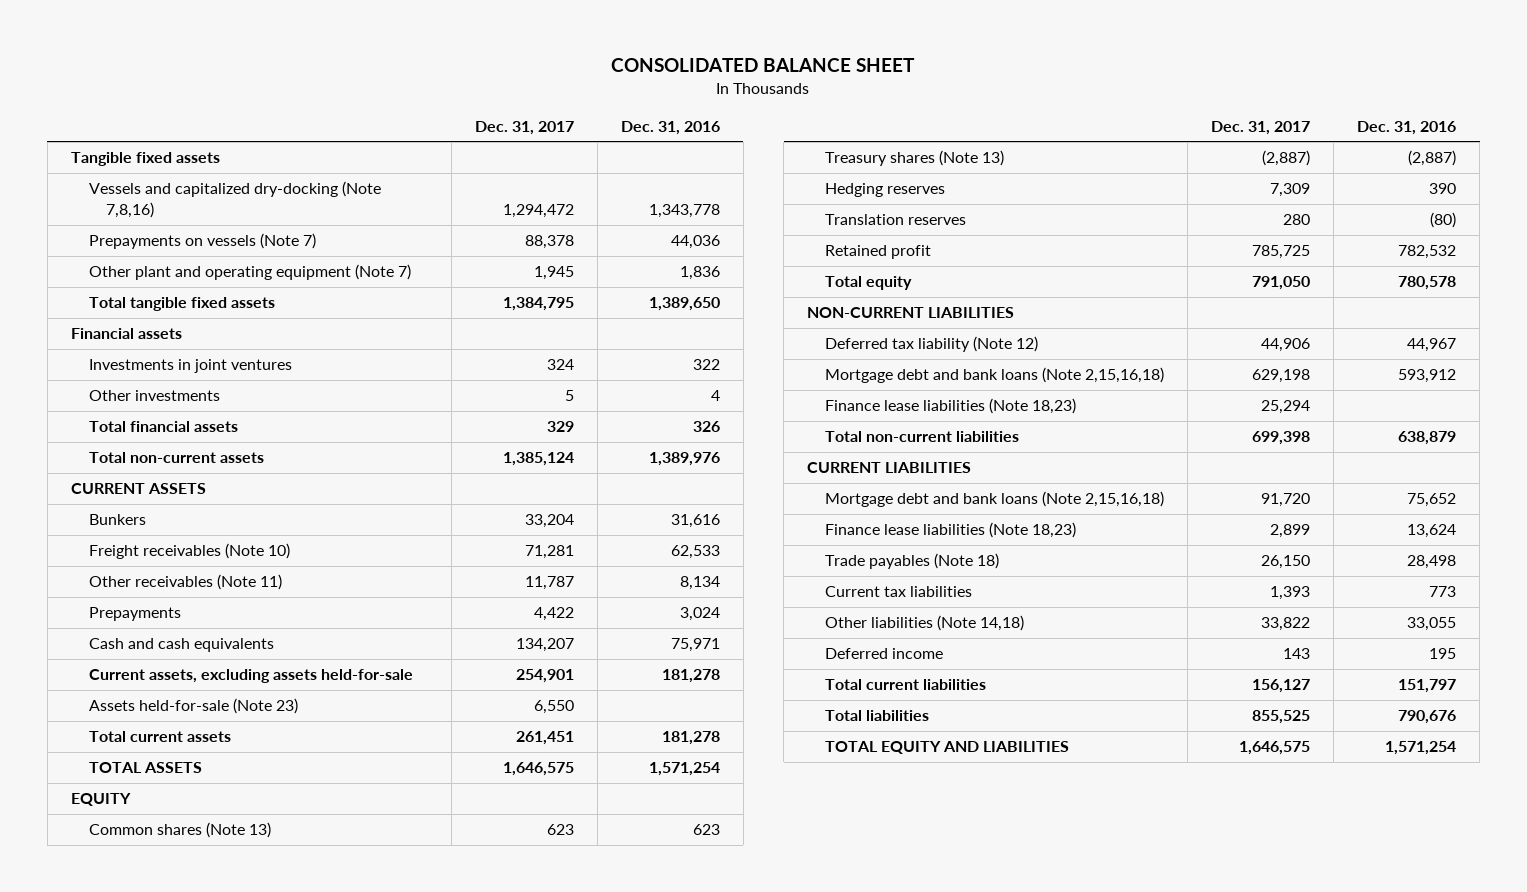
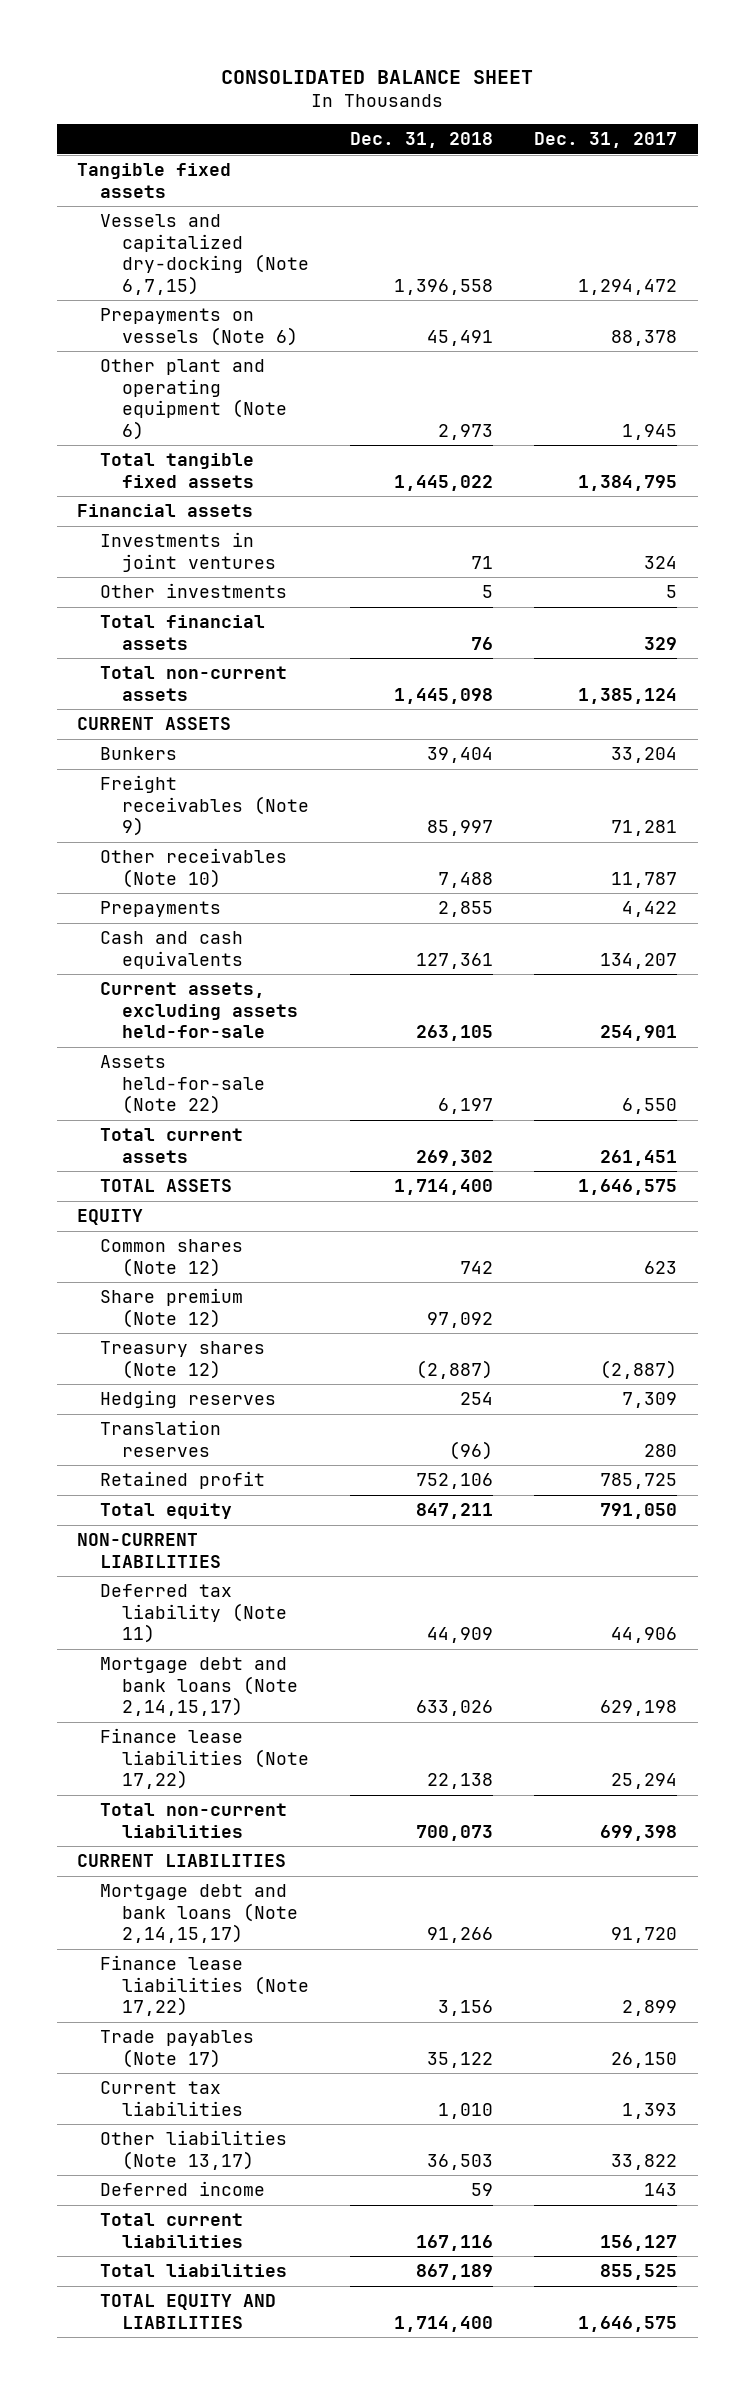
[620,120,720,135] Dec. 31, 2016 -> none
none -> [350,132,494,149] Dec. 31, 2018
[88,181,381,219] Vessels and capitalized dry-docking (Note 7,8,16) -> [99,214,310,295] Vessels and capitalized dry-docking (Note 6,7,15)
[88,233,316,250] Prepayments on vessels (Note 7) -> [99,308,299,346] Prepayments on vessels (Note 6)
[88,264,411,281] Other plant and operating equipment (Note 7) -> [99,359,288,440] Other plant and operating equipment (Note 6)
[88,543,290,560] Freight receivables (Note 10) -> [99,775,310,837] Freight receivables (Note 9)
[88,574,282,591] Other receivables (Note 11) -> [99,848,287,888] Other receivables (Note 10)
[88,698,298,715] Assets held-for-sale (Note 23) -> [99,1055,266,1115] Assets held-for-sale (Note 22)
[88,822,271,839] Common shares (Note 13) -> [99,1239,243,1277] Common shares (Note 12)
none -> [99,1288,243,1328] Share premium (Note 12)
[825,150,1005,167] Treasury shares (Note 13) -> [99,1341,265,1379] Treasury shares (Note 12)
[825,336,1039,353] Deferred tax liability (Note 12) -> [99,1584,288,1644] Deferred tax liability (Note 11)
[825,367,1165,384] Mortgage debt and bank loans (Note 2,15,16,18) -> [99,1657,299,1717] Mortgage debt and bank loans (Note 2,14,15,17)
[825,398,1077,415] Finance lease liabilities (Note 18,23) -> [99,1728,310,1790] Finance lease liabilities (Note 17,22)
[825,491,1165,508] Mortgage debt and bank loans (Note 2,15,16,18) -> [99,1884,299,1944] Mortgage debt and bank loans (Note 2,14,15,17)
[825,522,1077,539] Finance lease liabilities (Note 18,23) -> [99,1955,310,2017] Finance lease liabilities (Note 17,22)
[825,553,1000,570] Trade payables (Note 18) -> [99,2030,254,2068] Trade payables (Note 17)
[825,615,1025,632] Other liabilities (Note 14,18) -> [99,2130,287,2170] Other liabilities (Note 13,17)

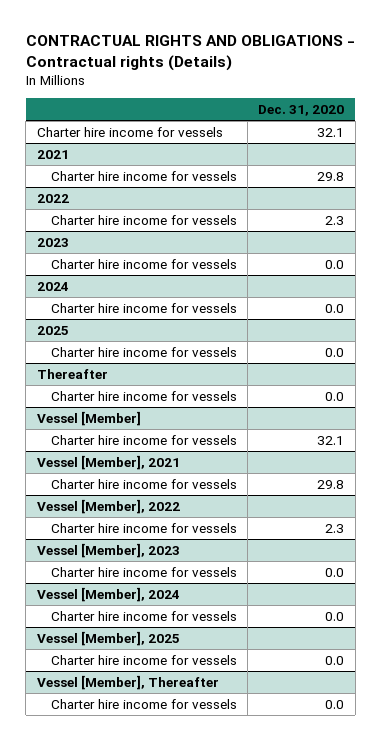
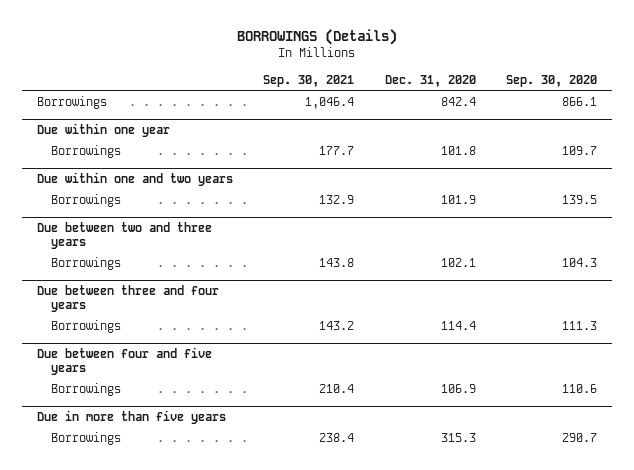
[25,35,355,71] CONTRACTUAL RIGHTS AND OBLIGATIONS - Contractual rights (Details) -> [236,28,397,45] BORROWINGS (Details)
none -> [263,75,355,88] Sep. 30, 2021
none -> [505,75,597,88] Sep. 30, 2020
[36,126,223,137] Charter hire income for vessels -> none
[50,170,237,181] Charter hire income for vessels -> none
[50,214,237,225] Charter hire income for vessels -> none
[50,258,237,269] Charter hire income for vessels -> none
[50,302,237,313] Charter hire income for vessels -> none
[50,346,237,357] Charter hire income for vessels -> none
[50,390,237,401] Charter hire income for vessels -> none
[36,410,141,426] Vessel [Member] -> none
[50,434,237,445] Charter hire income for vessels -> none
[36,454,180,470] Vessel [Member], 2021 -> none
[50,478,237,489] Charter hire income for vessels -> none
[36,498,180,514] Vessel [Member], 2022 -> none
[50,522,237,533] Charter hire income for vessels -> none
[36,542,180,558] Vessel [Member], 2023 -> none
[50,566,237,577] Charter hire income for vessels -> none
[36,586,180,602] Vessel [Member], 2024 -> none
[50,610,237,621] Charter hire income for vessels -> none
[36,630,180,646] Vessel [Member], 2025 -> none
[50,654,237,665] Charter hire income for vessels -> none
[36,674,219,690] Vessel [Member], Thereafter -> none
[50,698,237,709] Charter hire income for vessels -> none
none -> [37,95,108,109] Borrowings
[36,149,69,159] 2021 -> [37,122,171,137] Due within one year
none -> [51,144,122,158] Borrowings
[36,193,69,203] 2022 -> [37,171,234,186] Due within one and two years
none -> [51,193,122,207] Borrowings
[36,237,69,247] 2023 -> [37,221,213,250] Due between two and three years
none -> [51,256,122,270] Borrowings
[36,281,69,291] 2024 -> [37,284,220,313] Due between three and four years
none -> [51,319,122,333] Borrowings
[36,325,69,335] 2025 -> [37,346,213,376] Due between four and five years
none -> [51,382,122,396] Borrowings
[36,368,108,379] Thereafter -> [37,409,227,424] Due in more than five years
none -> [51,431,122,445] Borrowings

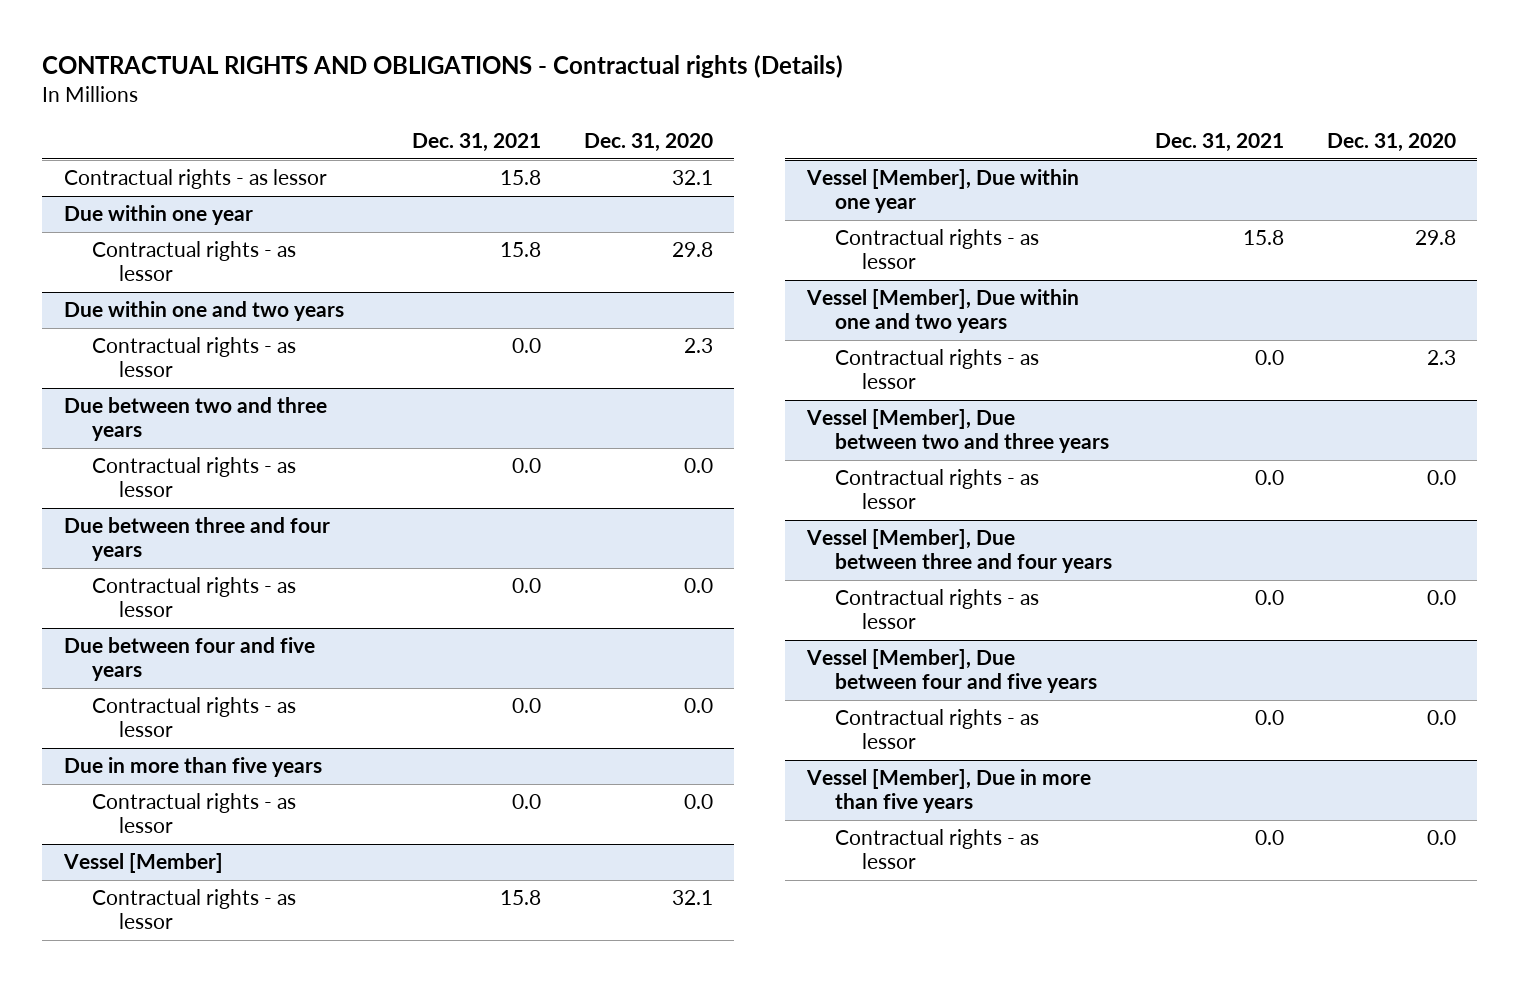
[236,28,397,45] BORROWINGS (Details) -> [42,55,844,79] CONTRACTUAL RIGHTS AND OBLIGATIONS - Contractual rights (Details)
[263,75,355,88] Sep. 30, 2021 -> none
[505,75,597,88] Sep. 30, 2020 -> none
none -> [411,133,541,153] Dec. 31, 2021
[37,95,108,109] Borrowings -> none
none -> [63,169,327,190] Contractual rights - as lessor
[51,144,122,158] Borrowings -> none
none -> [91,241,296,282] Contractual rights - as lessor
[51,193,122,207] Borrowings -> none
none -> [91,337,296,378] Contractual rights - as lessor
[51,256,122,270] Borrowings -> none
none -> [91,457,296,498] Contractual rights - as lessor
[51,319,122,333] Borrowings -> none
none -> [91,577,296,618] Contractual rights - as lessor
[51,382,122,396] Borrowings -> none
none -> [91,697,296,738] Contractual rights - as lessor
[51,431,122,445] Borrowings -> none
none -> [91,793,296,834] Contractual rights - as lessor
none -> [62,853,223,874] Vessel [Member]
none -> [91,889,296,930] Contractual rights - as lessor
none -> [805,169,1079,214] Vessel [Member], Due within one year
none -> [834,229,1039,270] Contractual rights - as lessor
none -> [805,289,1079,334] Vessel [Member], Due within one and two years
none -> [834,349,1039,390] Contractual rights - as lessor
none -> [805,409,1109,454] Vessel [Member], Due between two and three years
none -> [834,469,1039,510] Contractual rights - as lessor
none -> [805,529,1112,574] Vessel [Member], Due between three and four years
none -> [834,589,1039,630] Contractual rights - as lessor
none -> [805,649,1097,694] Vessel [Member], Due between four and five years
none -> [834,709,1039,750] Contractual rights - as lessor
none -> [805,769,1091,814] Vessel [Member], Due in more than five years
none -> [834,829,1039,870] Contractual rights - as lessor

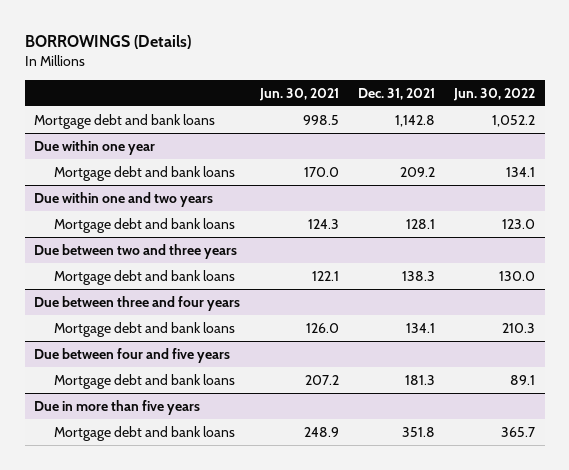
[42,55,844,79] CONTRACTUAL RIGHTS AND OBLIGATIONS - Contractual rights (Details) -> [24,34,191,49] BORROWINGS (Details)
[583,133,713,153] Dec. 31, 2020 -> none
none -> [258,87,339,101] Jun. 30, 2021
none -> [452,87,535,101] Jun. 30, 2022
[63,169,327,190] Contractual rights - as lessor -> none
none -> [34,113,216,129] Mortgage debt and bank loans
[91,241,296,282] Contractual rights - as lessor -> none
none -> [53,165,235,181] Mortgage debt and bank loans
[91,337,296,378] Contractual rights - as lessor -> none
none -> [53,217,235,233] Mortgage debt and bank loans
[91,457,296,498] Contractual rights - as lessor -> none
none -> [53,269,235,285] Mortgage debt and bank loans
[91,577,296,618] Contractual rights - as lessor -> none
none -> [53,321,235,337] Mortgage debt and bank loans
[91,697,296,738] Contractual rights - as lessor -> none
none -> [53,373,235,389] Mortgage debt and bank loans
[91,793,296,834] Contractual rights - as lessor -> none
[62,853,223,874] Vessel [Member] -> none
[91,889,296,930] Contractual rights - as lessor -> none
[805,169,1079,214] Vessel [Member], Due within one year -> none
[834,229,1039,270] Contractual rights - as lessor -> none
[805,289,1079,334] Vessel [Member], Due within one and two years -> none
[834,349,1039,390] Contractual rights - as lessor -> none
[805,409,1109,454] Vessel [Member], Due between two and three years -> none
[834,469,1039,510] Contractual rights - as lessor -> none
[805,529,1112,574] Vessel [Member], Due between three and four years -> none
[834,589,1039,630] Contractual rights - as lessor -> none
[805,649,1097,694] Vessel [Member], Due between four and five years -> none
[834,709,1039,750] Contractual rights - as lessor -> none
[805,769,1091,814] Vessel [Member], Due in more than five years -> none
[834,829,1039,870] Contractual rights - as lessor -> none
none -> [53,425,235,441] Mortgage debt and bank loans

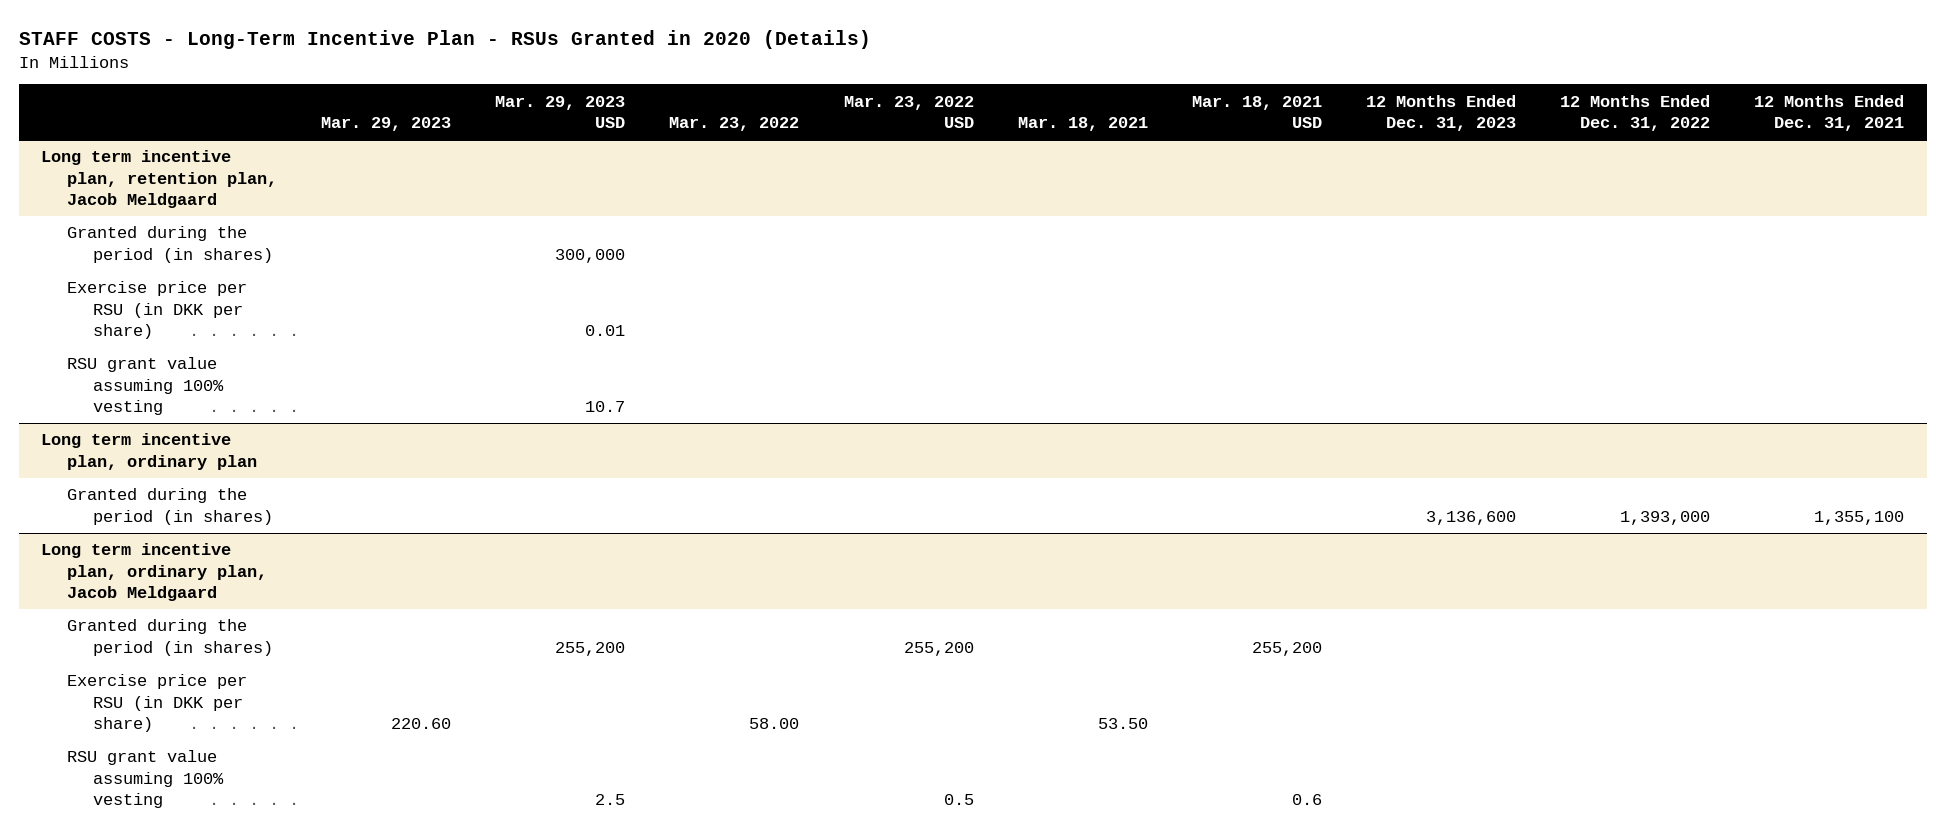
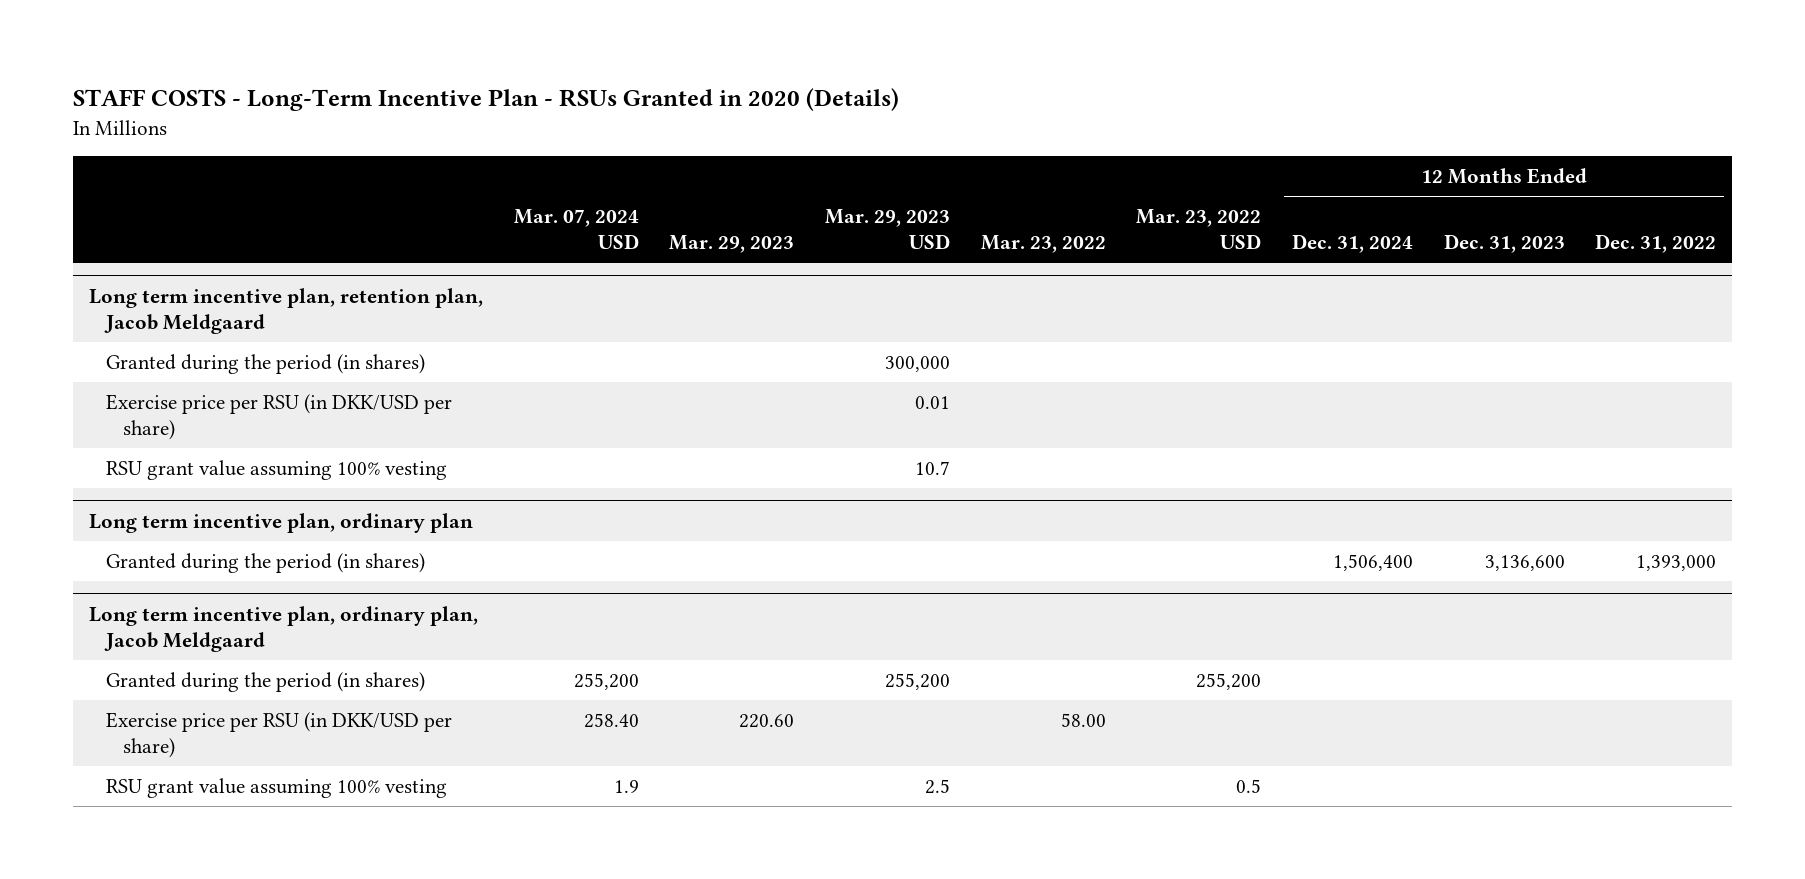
[1017,117,1148,132] Mar. 18, 2021 -> none
[1191,95,1322,129] Mar. 18, 2021 USD -> none
[1754,94,1905,132] 12 Months Ended Dec. 31, 2021 -> none
none -> [513,209,639,249] Mar. 07, 2024 USD
none -> [1292,233,1414,253] Dec. 31, 2024
[66,281,247,340] Exercise price per RSU (in DKK per share) -> [105,393,452,440] Exercise price per RSU (in DKK/USD per share)
[66,674,247,733] Exercise price per RSU (in DKK per share) -> [105,711,452,758] Exercise price per RSU (in DKK/USD per share)

